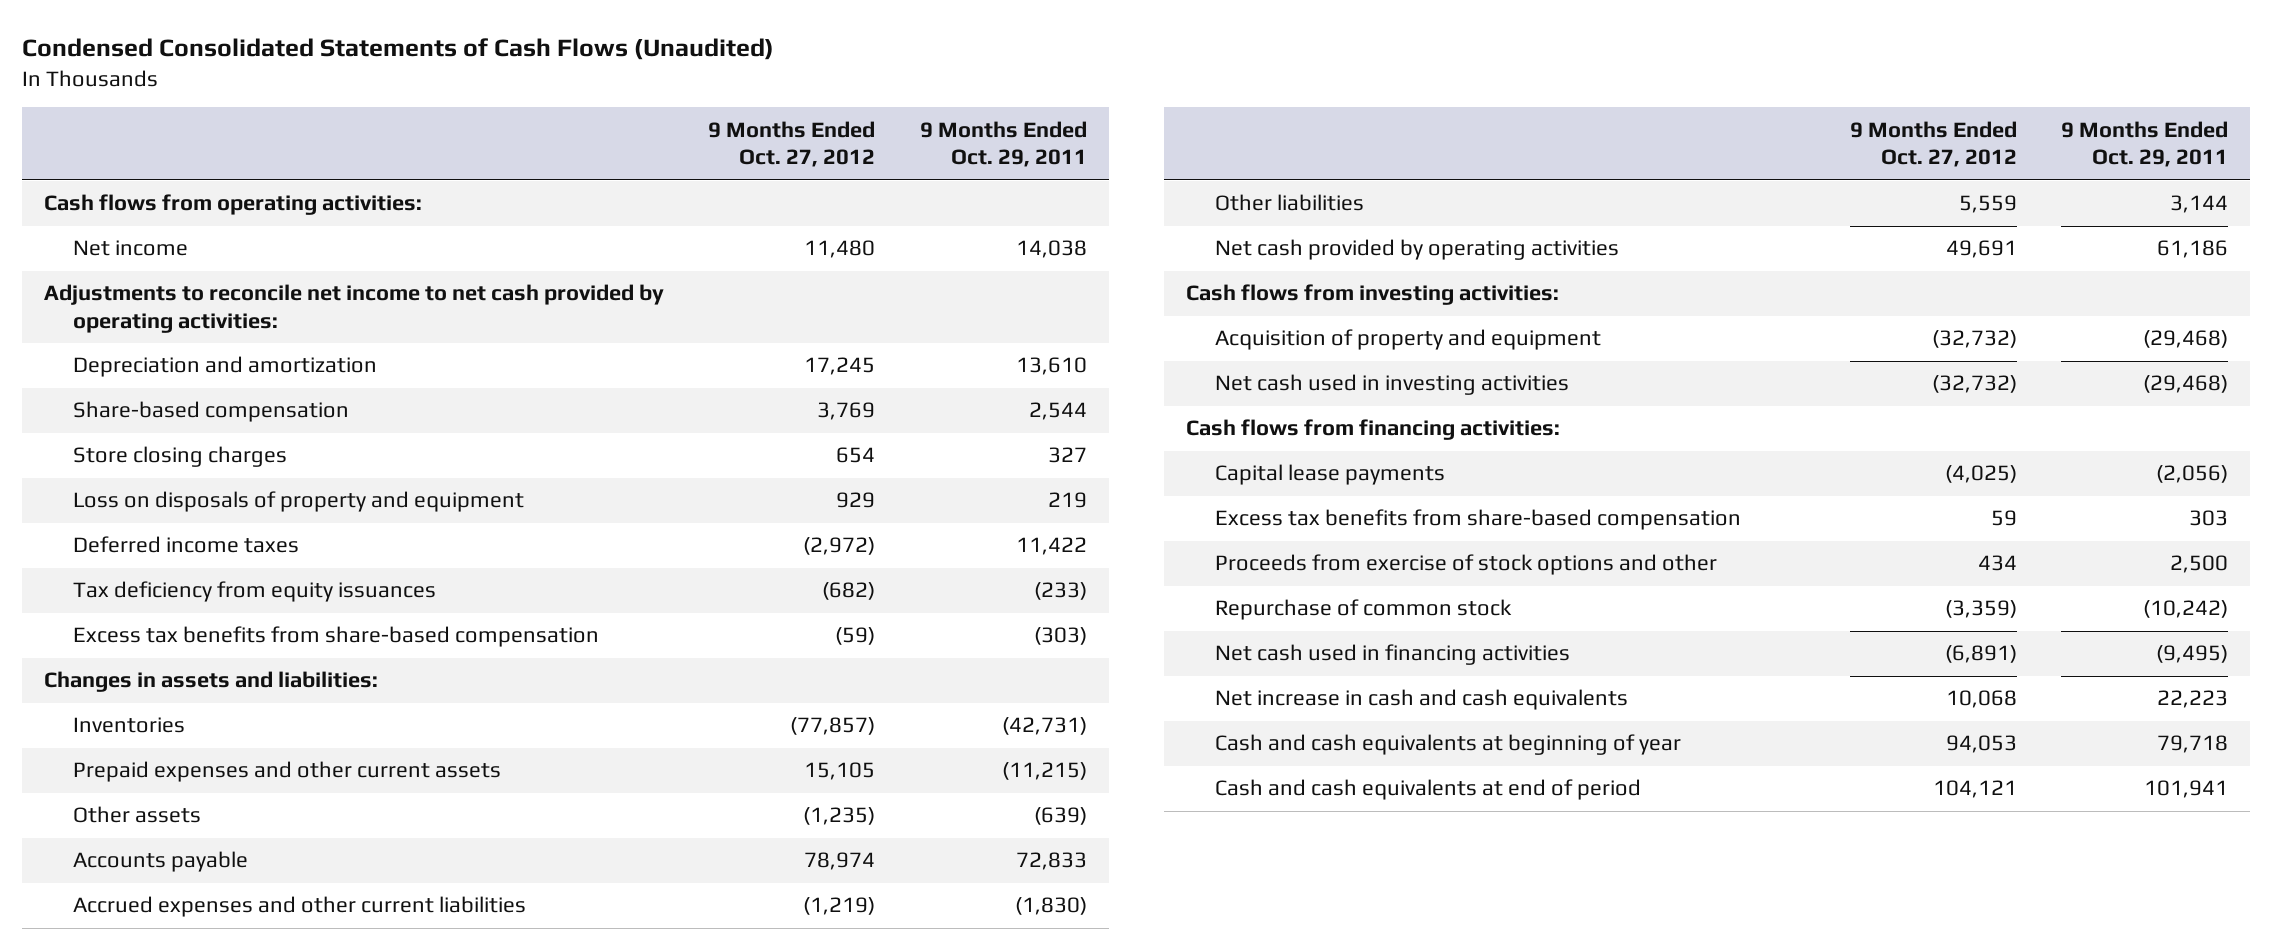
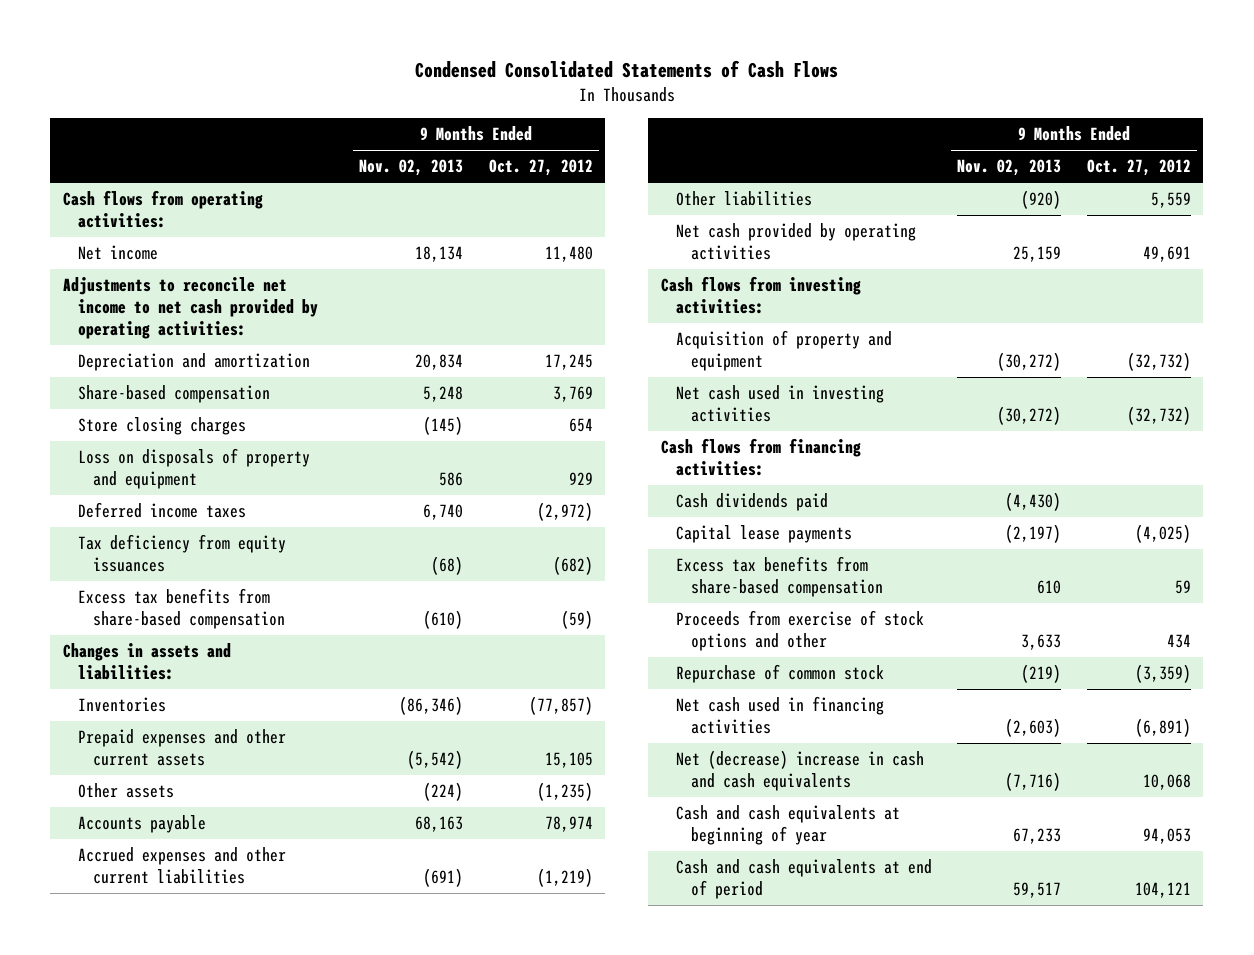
[22,38,775,61] Condensed Consolidated Statements of Cash Flows (Unaudited) -> [414,60,838,79] Condensed Consolidated Statements of Cash Flows
[919,120,1087,168] 9 Months Ended Oct. 29, 2011 -> none
none -> [359,159,464,177] Nov. 02, 2013
none -> [676,493,829,512] Cash dividends paid
[1214,689,1628,711] Net increase in cash and cash equivalents -> [676,750,925,792] Net (decrease) increase in cash and cash equivalents

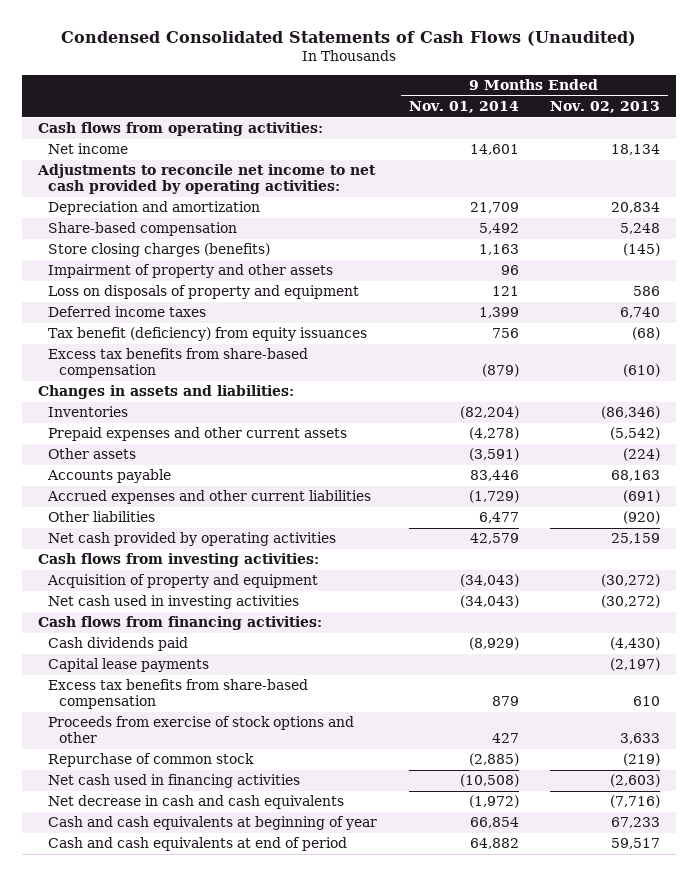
[414,60,838,79] Condensed Consolidated Statements of Cash Flows -> [60,31,636,47] Condensed Consolidated Statements of Cash Flows (Unaudited)
[488,159,593,177] Oct. 27, 2012 -> none
none -> [408,101,519,114] Nov. 01, 2014
[78,417,247,436] Store closing charges -> [48,243,271,258] Store closing charges (benefits)
none -> [48,264,334,279] Impairment of property and other assets
[78,534,287,573] Tax deficiency from equity issuances -> [48,327,368,342] Tax benefit (deficiency) from equity issuances
[676,750,925,792] Net (decrease) increase in cash and cash equivalents -> [48,795,345,810] Net decrease in cash and cash equivalents

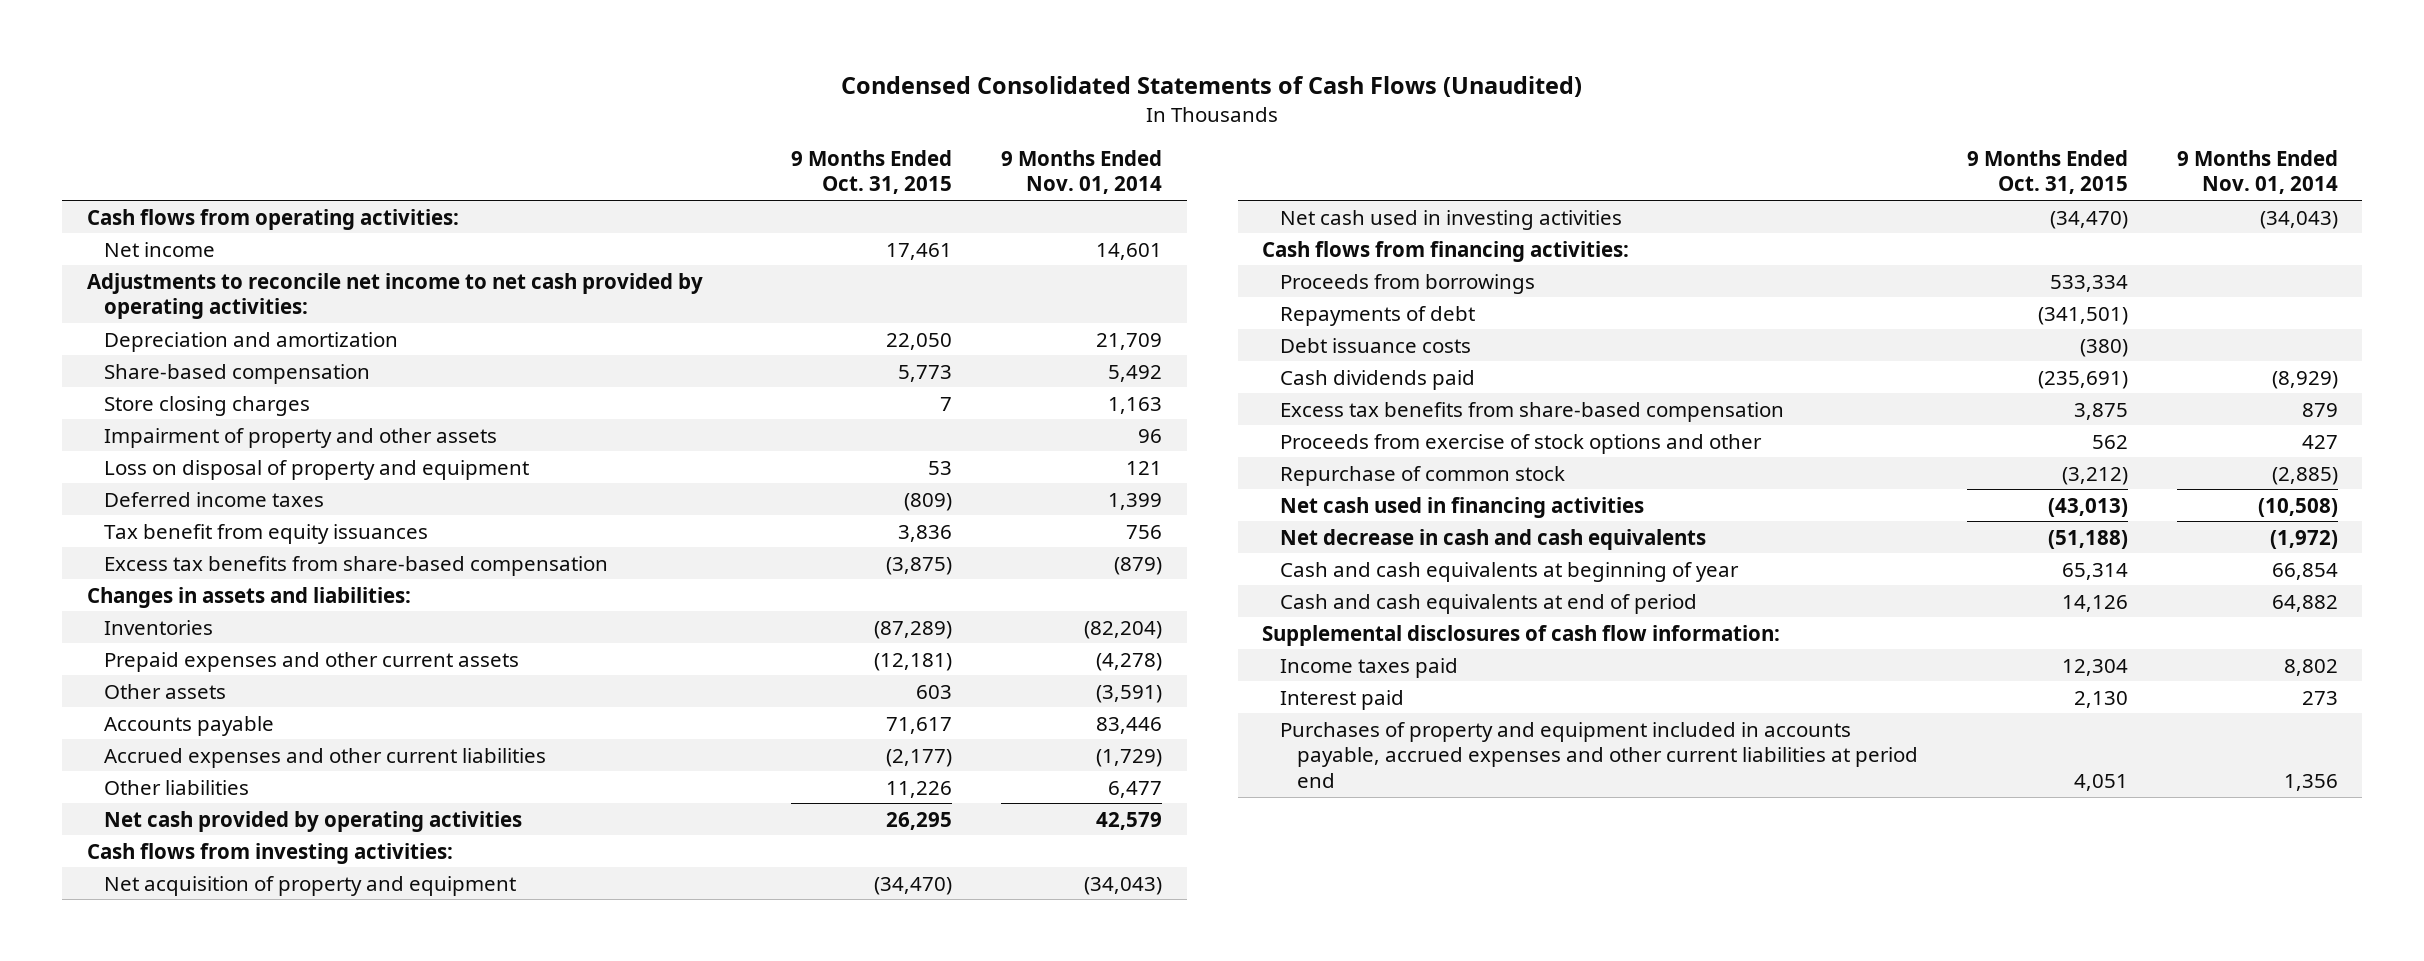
[549,101,660,114] Nov. 02, 2013 -> none
none -> [791,149,953,195] 9 Months Ended Oct. 31, 2015
[48,243,271,258] Store closing charges (benefits) -> [103,395,310,416] Store closing charges
[48,285,360,300] Loss on disposals of property and equipment -> [103,459,529,480] Loss on disposal of property and equipment
[48,327,368,342] Tax benefit (deficiency) from equity issuances -> [103,523,428,544] Tax benefit from equity issuances
[47,574,319,589] Acquisition of property and equipment -> [103,875,516,896] Net acquisition of property and equipment
none -> [1279,273,1535,294] Proceeds from borrowings
none -> [1279,305,1475,326] Repayments of debt
none -> [1279,337,1471,353] Debt issuance costs
[48,658,210,673] Capital lease payments -> none
none -> [1262,624,1781,646] Supplemental disclosures of cash flow information:
none -> [1279,657,1458,678] Income taxes paid
none -> [1279,689,1404,710] Interest paid
none -> [1279,721,1918,789] Purchases of property and equipment included in accounts payable, accrued expenses and other current liabilities at period end

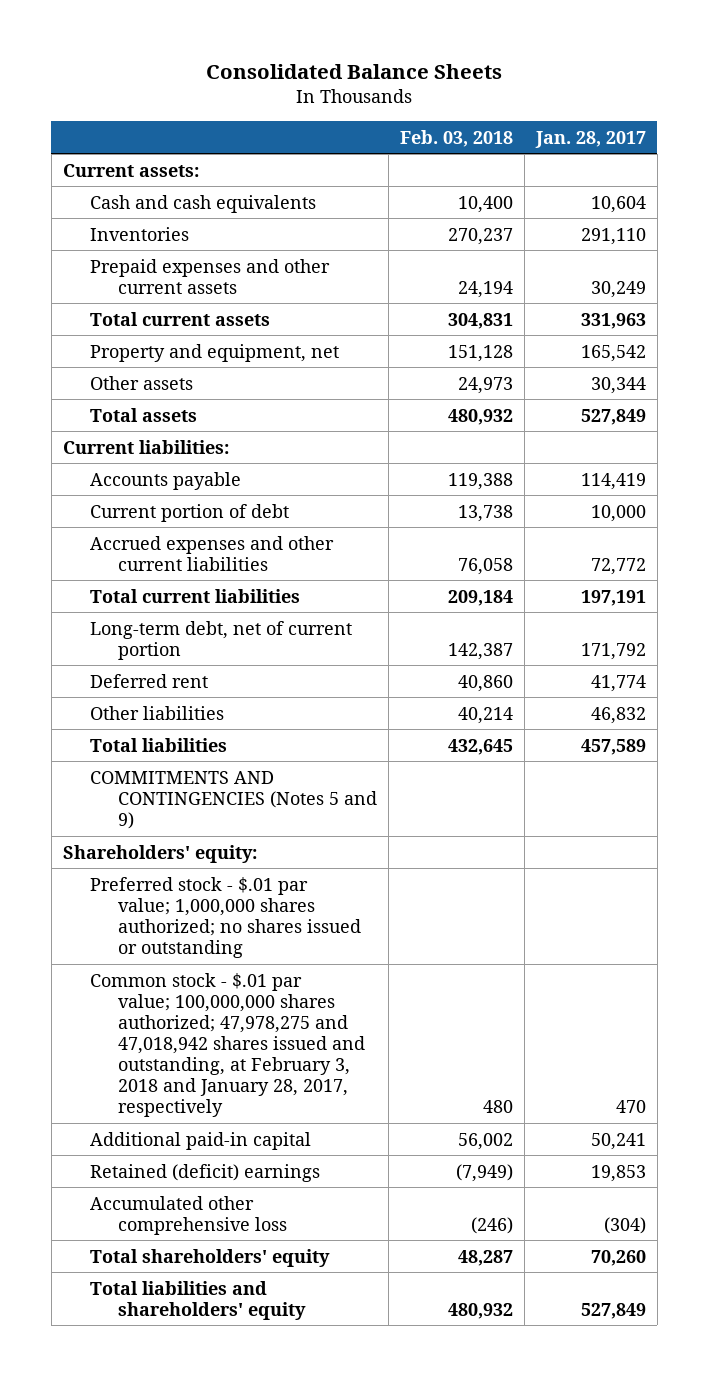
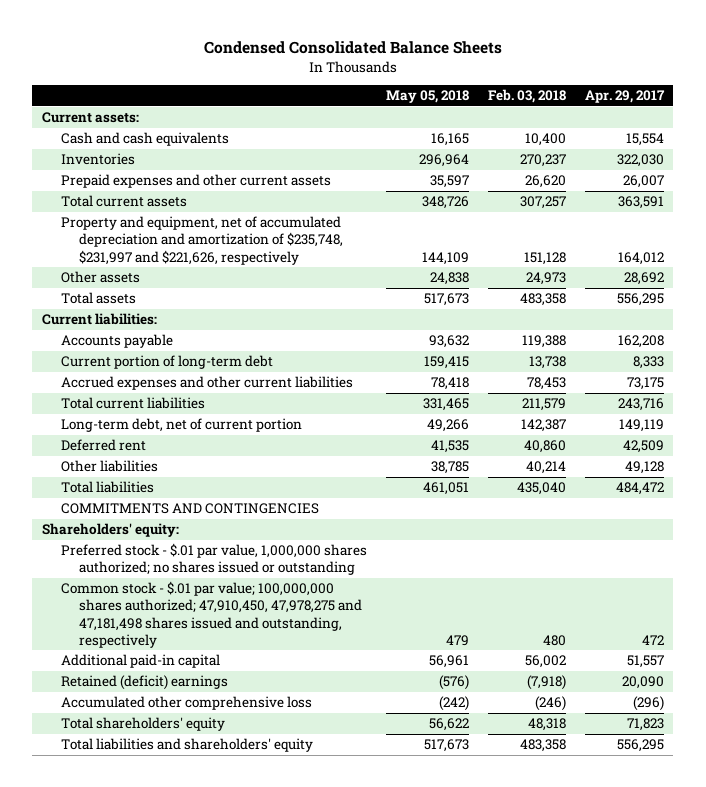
[206,64,503,80] Consolidated Balance Sheets -> [203,41,502,55] Condensed Consolidated Balance Sheets
[534,130,646,148] Jan. 28, 2017 -> none
none -> [385,90,469,104] May 05, 2018
none -> [584,90,665,104] Apr. 29, 2017
[457,280,513,298] 24,194 -> [524,175,566,189] 26,620
[447,312,513,329] 304,831 -> [519,196,566,210] 307,257
[90,343,340,362] Property and equipment, net -> [60,216,344,265] Property and equipment, net of accumulated depreciation and amortization of $235,748, $231,997 and $221,626, respectively
[447,408,513,425] 480,932 -> [519,293,566,307] 483,358
[90,503,290,522] Current portion of debt -> [60,355,273,370] Current portion of long-term debt
[457,557,513,575] 76,058 -> [526,377,566,391] 78,453
[447,589,513,606] 209,184 -> [521,398,566,412] 211,579
[447,738,513,755] 432,645 -> [516,482,566,496] 435,040
[90,770,377,829] COMMITMENTS AND CONTINGENCIES (Notes 5 and 9) -> [60,503,319,515] COMMITMENTS AND CONTINGENCIES
[90,876,361,958] Preferred stock - $.01 par value; 1,000,000 shares authorized; no shares issued or outstanding -> [60,543,367,576] Preferred stock - $.01 par value, 1,000,000 shares authorized; no shares issued or outstanding
[90,972,365,1118] Common stock - $.01 par value; 100,000,000 shares authorized; 47,978,275 and 47,018,942 shares issued and outstanding, at February 3, 2018 and January 28, 2017, respectively -> [60,581,363,648] Common stock - $.01 par value; 100,000,000 shares authorized; 47,910,450, 47,978,275 and 47,181,498 shares issued and outstanding, respectively
[455,1163,513,1182] (7,949) -> [526,675,566,691] (7,918)
[457,1249,513,1266] 48,287 -> [527,718,566,732] 48,318
[447,1302,513,1319] 480,932 -> [519,739,566,753] 483,358

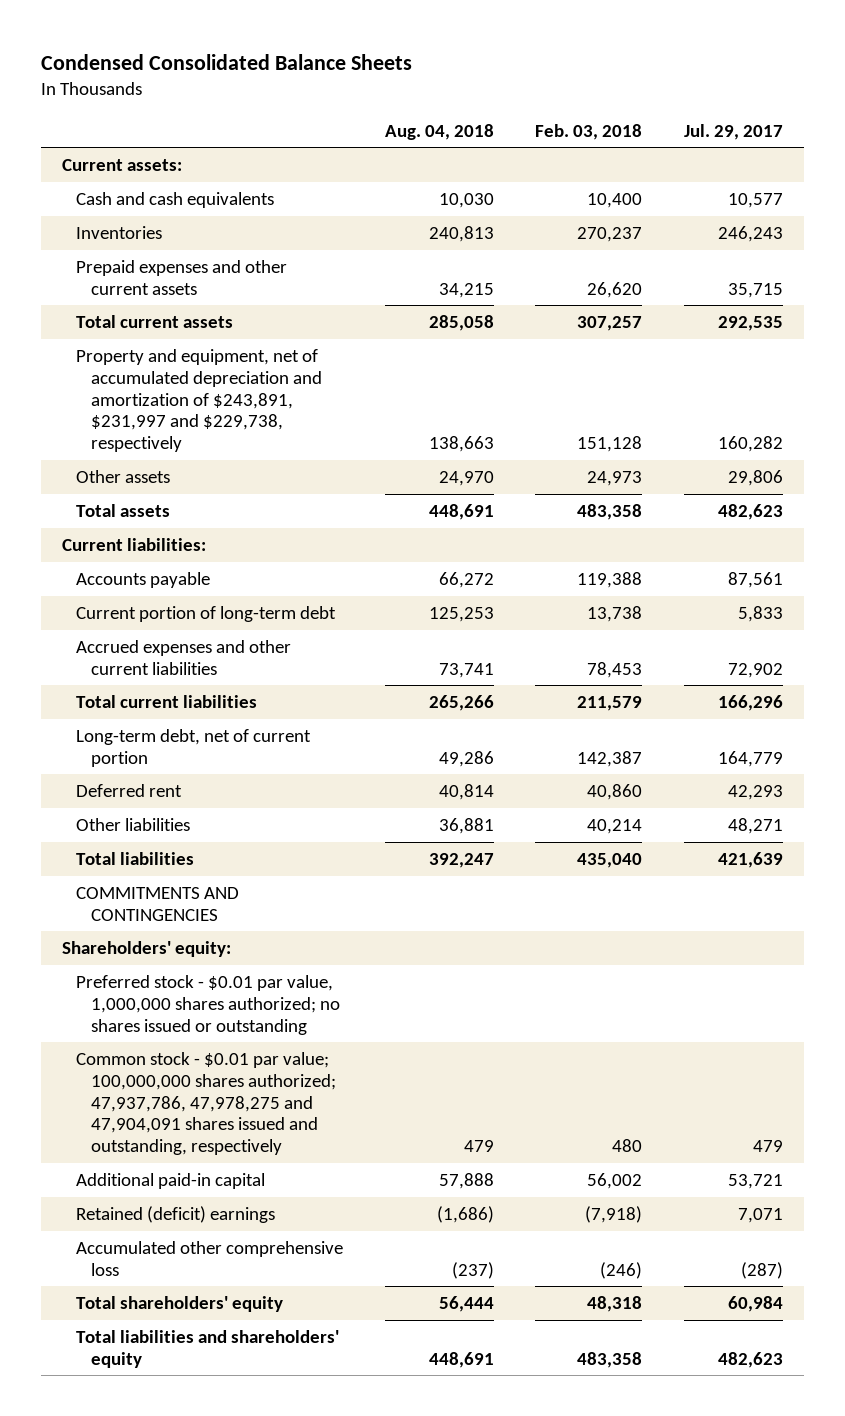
[385,90,469,104] May 05, 2018 -> none
[584,90,665,104] Apr. 29, 2017 -> none
none -> [384,123,494,140] Aug. 04, 2018
none -> [684,123,784,140] Jul. 29, 2017
[60,216,344,265] Property and equipment, net of accumulated depreciation and amortization of $235,748, $231,997 and $221,626, respectively -> [76,348,323,453] Property and equipment, net of accumulated depreciation and amortization of $243,891, $231,997 and $229,738, respectively
[60,543,367,576] Preferred stock - $.01 par value, 1,000,000 shares authorized; no shares issued or outstanding -> [76,974,341,1035] Preferred stock - $0.01 par value, 1,000,000 shares authorized; no shares issued or outstanding
[60,581,363,648] Common stock - $.01 par value; 100,000,000 shares authorized; 47,910,450, 47,978,275 and 47,181,498 shares issued and outstanding, respectively -> [76,1051,337,1156] Common stock - $0.01 par value; 100,000,000 shares authorized; 47,937,786, 47,978,275 and 47,904,091 shares issued and outstanding, respectively

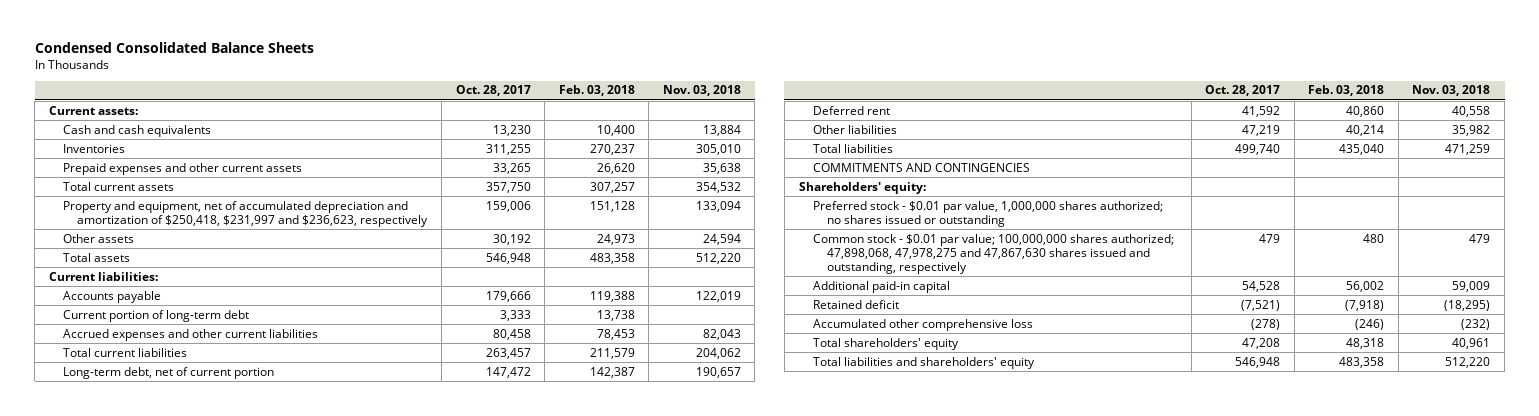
[384,123,494,140] Aug. 04, 2018 -> none
[684,123,784,140] Jul. 29, 2017 -> none
none -> [455,85,531,97] Oct. 28, 2017
none -> [662,85,741,97] Nov. 03, 2018
[76,348,323,453] Property and equipment, net of accumulated depreciation and amortization of $243,891, $231,997 and $229,738, respectively -> [63,200,429,227] Property and equipment, net of accumulated depreciation and amortization of $250,418, $231,997 and $236,623, respectively
[76,1051,337,1156] Common stock - $0.01 par value; 100,000,000 shares authorized; 47,937,786, 47,978,275 and 47,904,091 shares issued and outstanding, respectively -> [812,233,1174,274] Common stock - $0.01 par value; 100,000,000 shares authorized; 47,898,068, 47,978,275 and 47,867,630 shares issued and outstanding, respectively
[76,1205,276,1223] Retained (deficit) earnings -> [812,299,899,309] Retained deficit

